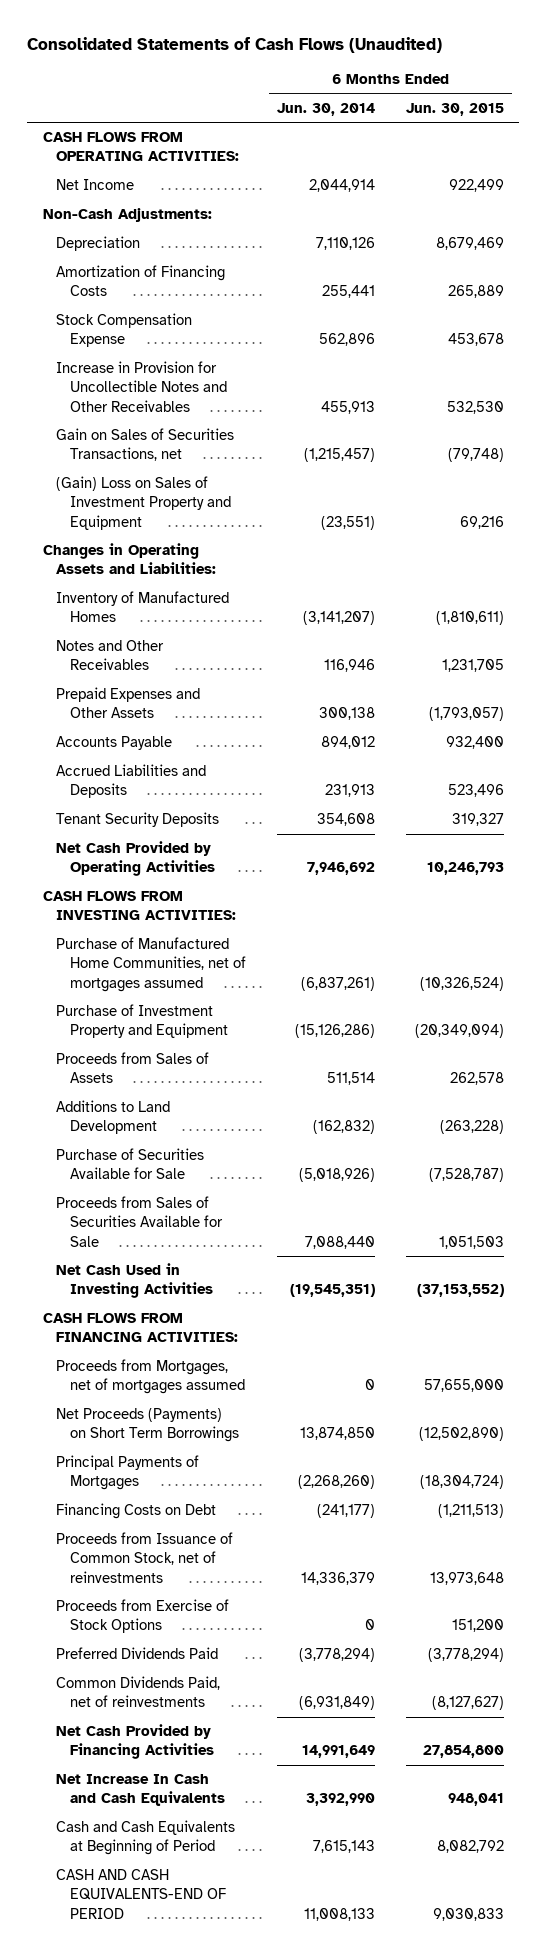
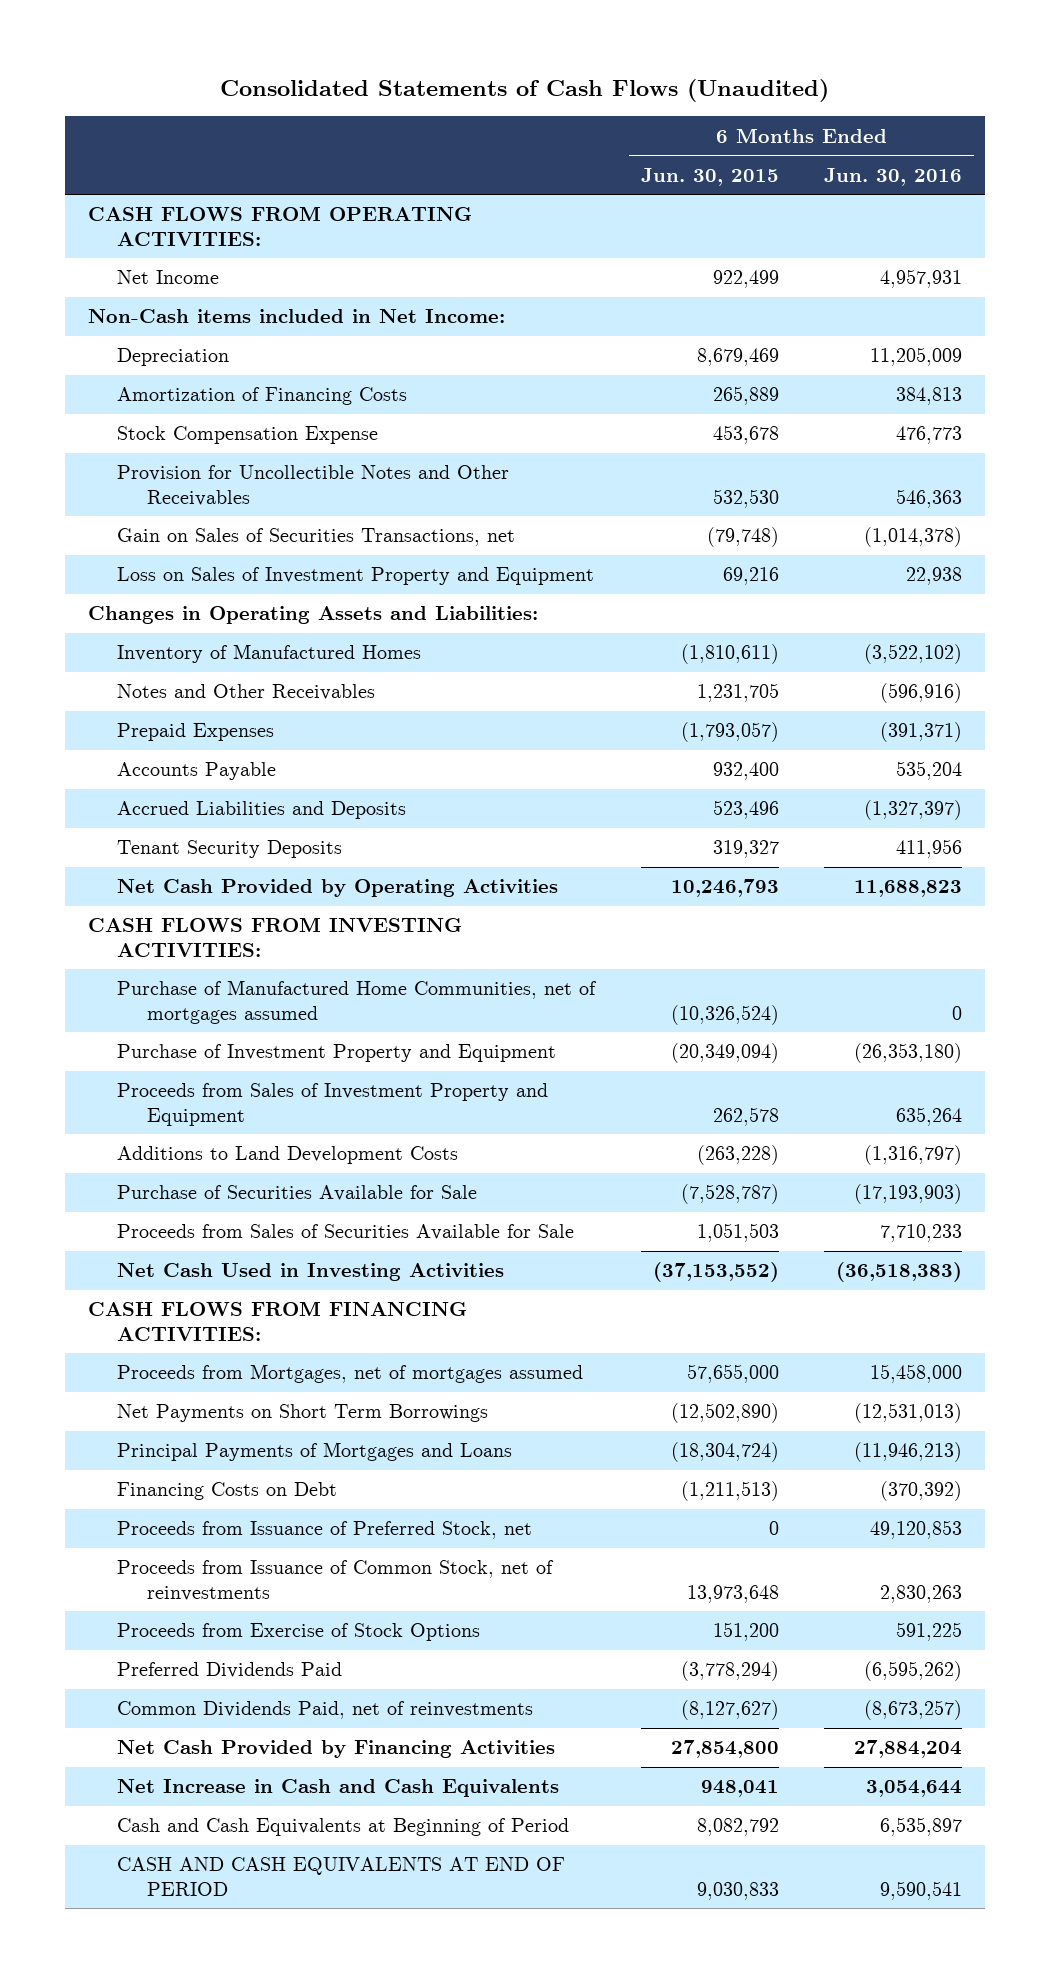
[277,103,376,117] Jun. 30, 2014 -> none
none -> [824,167,963,186] Jun. 30, 2016
[42,208,212,223] Non-Cash Adjustments: -> [88,309,506,324] Non-Cash items included in Net Income:
[56,361,228,412] Increase in Provision for Uncollectible Notes and Other Receivables -> [117,465,510,506] Provision for Uncollectible Notes and Other Receivables
[56,476,232,530] (Gain) Loss on Sales of Investment Property and Equipment -> [117,567,595,586] Loss on Sales of Investment Property and Equipment
[56,687,201,719] Prepaid Expenses and Other Assets -> [117,723,275,742] Prepaid Expenses
[56,1052,210,1084] Proceeds from Sales of Assets -> [117,1083,549,1126] Proceeds from Sales of Investment Property and Equipment
[56,1100,171,1135] Additions to Land Development -> [117,1146,459,1165] Additions to Land Development Costs
[56,1408,240,1443] Net Proceeds (Payments) on Short Term Borrowings -> [117,1404,489,1423] Net Payments on Short Term Borrowings
[56,1455,200,1491] Principal Payments of Mortgages -> [117,1442,513,1462] Principal Payments of Mortgages and Loans
none -> [117,1521,533,1540] Proceeds from Issuance of Preferred Stock, net
[56,1774,226,1807] Net Increase In Cash and Cash Equivalents -> [117,1779,560,1798] Net Increase in Cash and Cash Equivalents
[56,1869,227,1919] CASH AND CASH EQUIVALENTS-END OF PERIOD -> [117,1857,566,1896] CASH AND CASH EQUIVALENTS AT END OF PERIOD

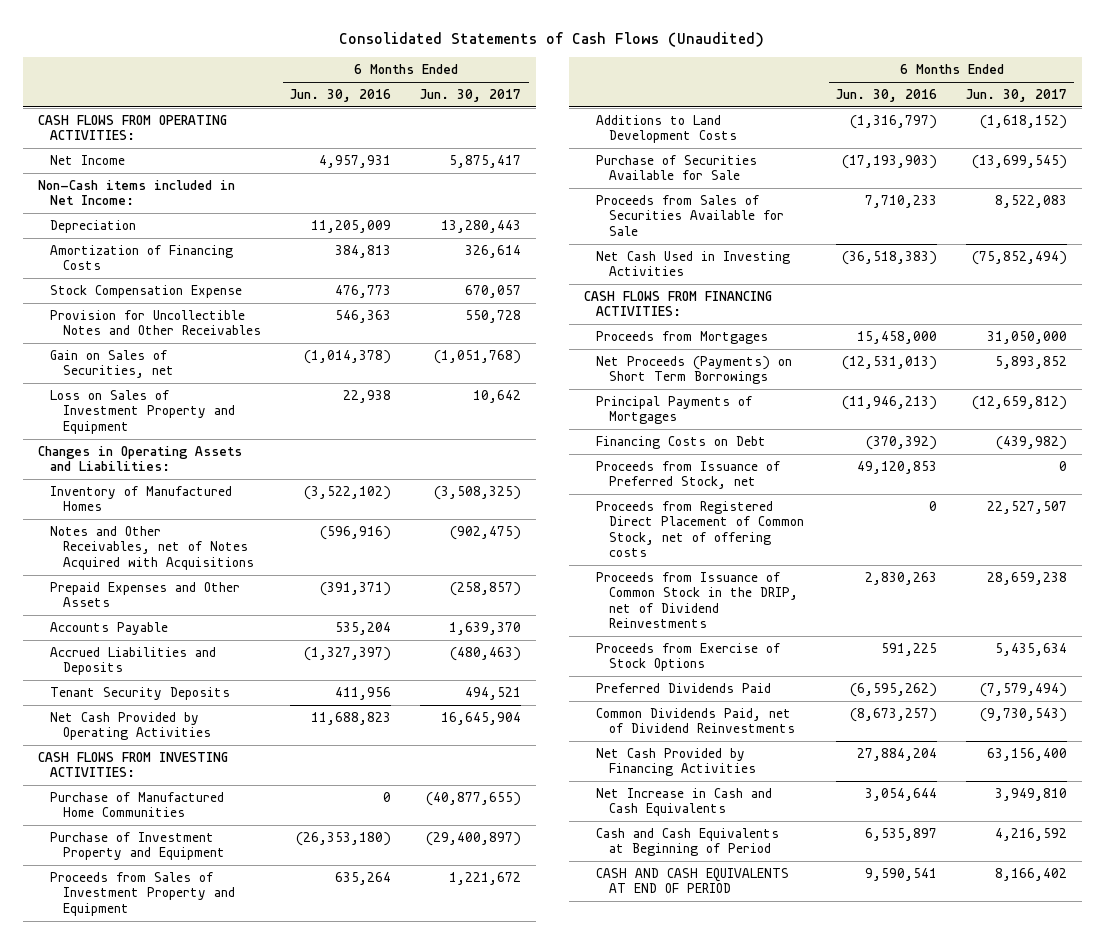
[640,167,779,186] Jun. 30, 2015 -> none
none -> [420,89,522,103] Jun. 30, 2017
[117,528,516,547] Gain on Sales of Securities Transactions, net -> [50,349,175,379] Gain on Sales of Securities, net
[117,684,376,701] Notes and Other Receivables -> [50,525,255,570] Notes and Other Receivables, net of Notes Acquired with Acquisitions
[117,723,275,742] Prepaid Expenses -> [50,581,241,608] Prepaid Expenses and Other Assets
[117,980,598,1024] Purchase of Manufactured Home Communities, net of mortgages assumed -> [50,791,225,818] Purchase of Manufactured Home Communities
[117,1364,584,1384] Proceeds from Mortgages, net of mortgages assumed -> [596,330,769,344] Proceeds from Mortgages
[117,1404,489,1423] Net Payments on Short Term Borrowings -> [596,355,793,385] Net Proceeds (Payments) on Short Term Borrowings
[117,1442,513,1462] Principal Payments of Mortgages and Loans -> [596,395,753,425] Principal Payments of Mortgages
none -> [596,500,804,558] Proceeds from Registered Direct Placement of Common Stock, net of offering costs
[117,1560,555,1601] Proceeds from Issuance of Common Stock, net of reinvestments -> [596,571,798,629] Proceeds from Issuance of Common Stock in the DRIP, net of Dividend Reinvestments
[117,1701,534,1720] Common Dividends Paid, net of reinvestments -> [596,707,795,734] Common Dividends Paid, net of Dividend Reinvestments

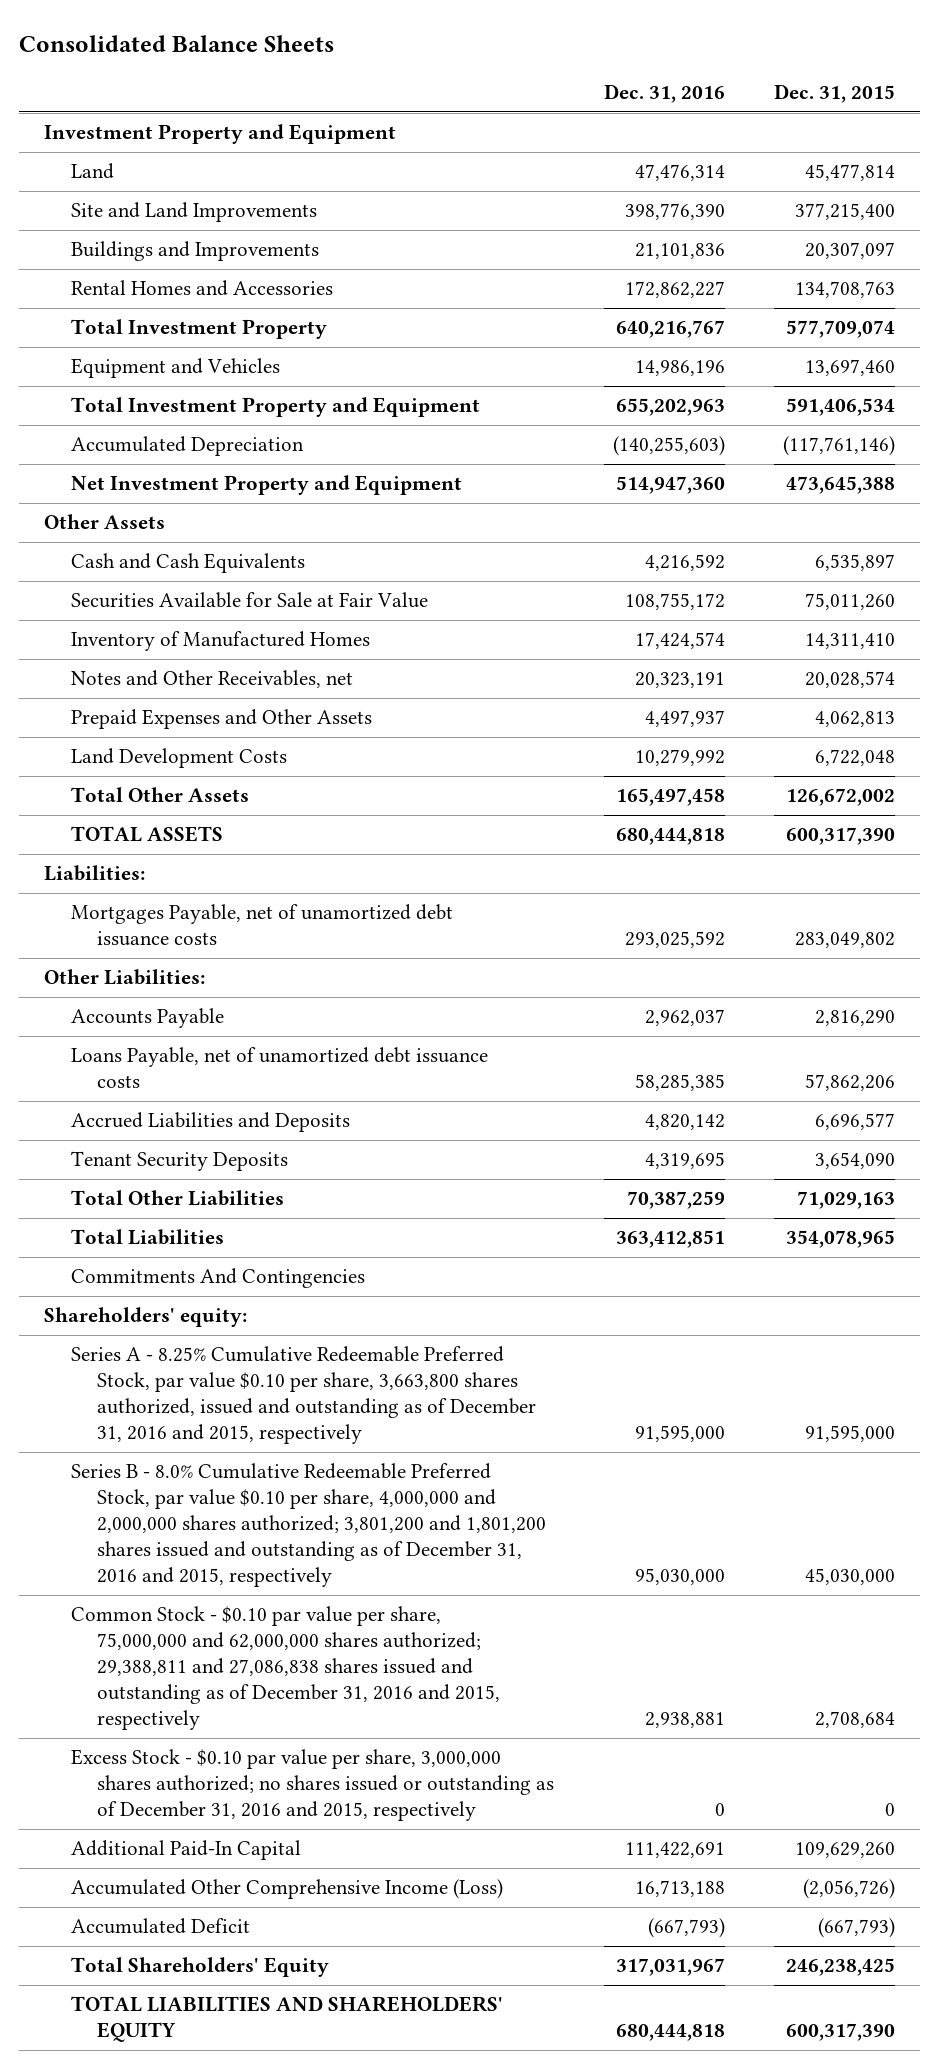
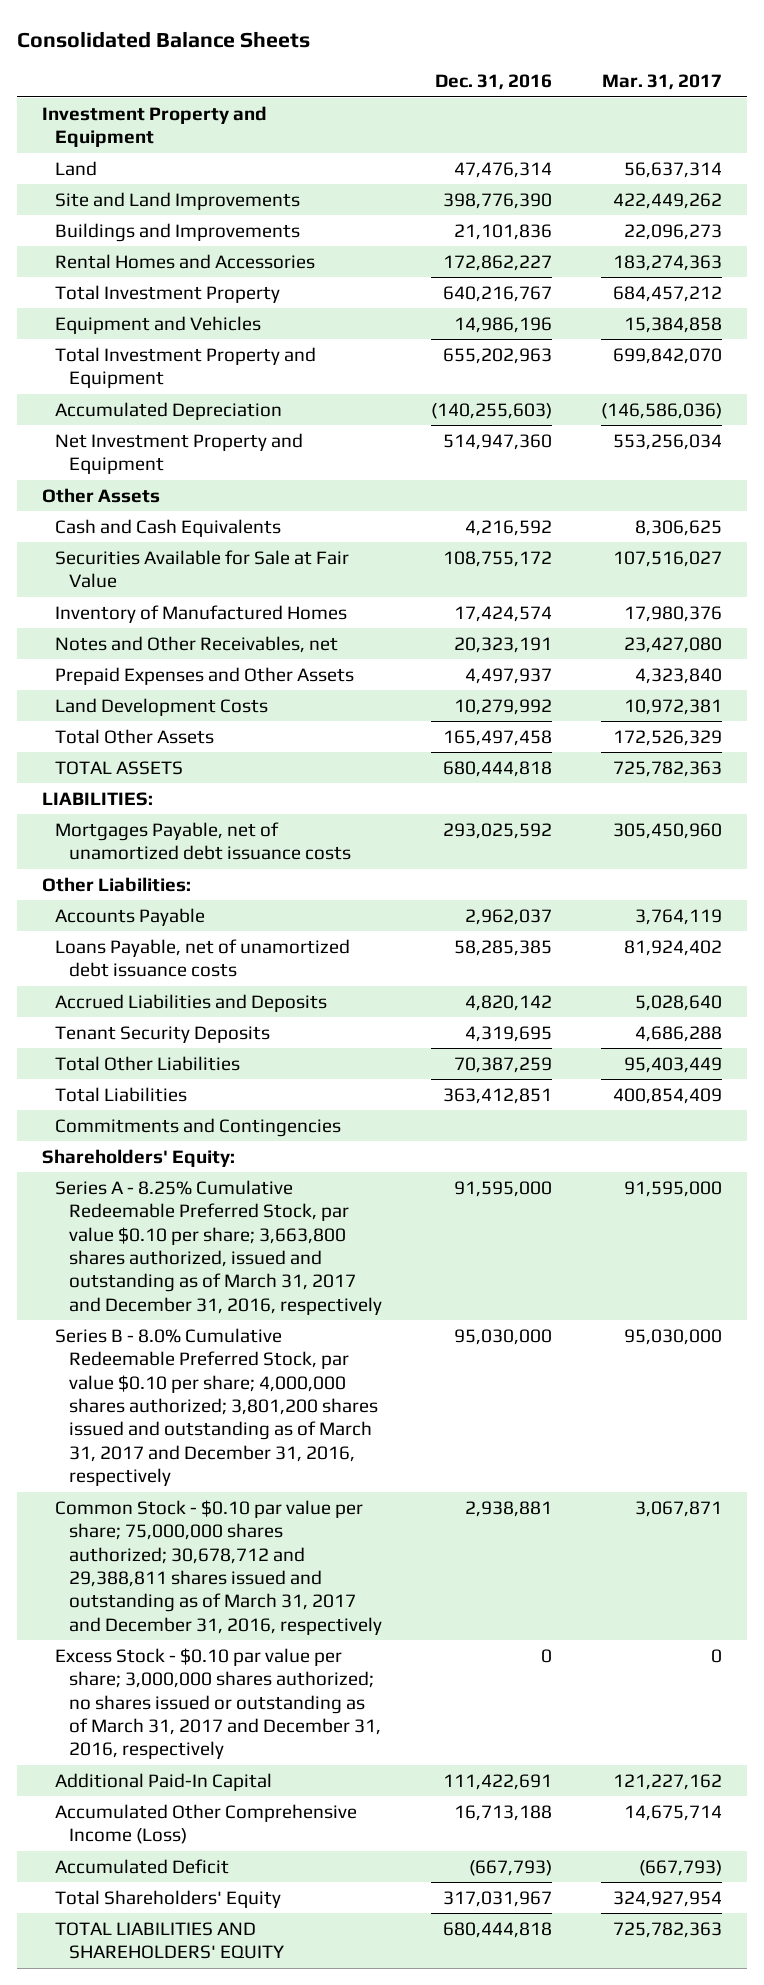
[774,84,896,104] Dec. 31, 2015 -> none
none -> [602,74,723,91] Mar. 31, 2017
[43,865,145,882] Liabilities: -> [41,791,153,806] LIABILITIES:
[70,1268,365,1289] Commitments And Contingencies -> [55,1117,342,1137] Commitments and Contingencies
[43,1307,247,1328] Shareholders' equity: -> [41,1148,235,1167] Shareholders' Equity:
[70,1346,537,1445] Series A - 8.25% Cumulative Redeemable Preferred Stock, par value $0.10 per share, 3,663,800 shares authorized, issued and outstanding as of December 31, 2016 and 2015, respectively -> [55,1179,382,1315] Series A - 8.25% Cumulative Redeemable Preferred Stock, par value $0.10 per share; 3,663,800 shares authorized, issued and outstanding as of March 31, 2017 and December 31, 2016, respectively
[70,1463,547,1588] Series B - 8.0% Cumulative Redeemable Preferred Stock, par value $0.10 per share, 4,000,000 and 2,000,000 shares authorized; 3,801,200 and 1,801,200 shares issued and outstanding as of December 31, 2016 and 2015, respectively -> [55,1327,378,1487] Series B - 8.0% Cumulative Redeemable Preferred Stock, par value $0.10 per share; 4,000,000 shares authorized; 3,801,200 shares issued and outstanding as of March 31, 2017 and December 31, 2016, respectively
[70,1606,501,1731] Common Stock - $0.10 par value per share, 75,000,000 and 62,000,000 shares authorized; 29,388,811 and 27,086,838 shares issued and outstanding as of December 31, 2016 and 2015, respectively -> [55,1499,382,1635] Common Stock - $0.10 par value per share; 75,000,000 shares authorized; 30,678,712 and 29,388,811 shares issued and outstanding as of March 31, 2017 and December 31, 2016, respectively
[70,1749,555,1822] Excess Stock - $0.10 par value per share, 3,000,000 shares authorized; no shares issued or outstanding as of December 31, 2016 and 2015, respectively -> [55,1647,381,1760] Excess Stock - $0.10 par value per share; 3,000,000 shares authorized; no shares issued or outstanding as of March 31, 2017 and December 31, 2016, respectively

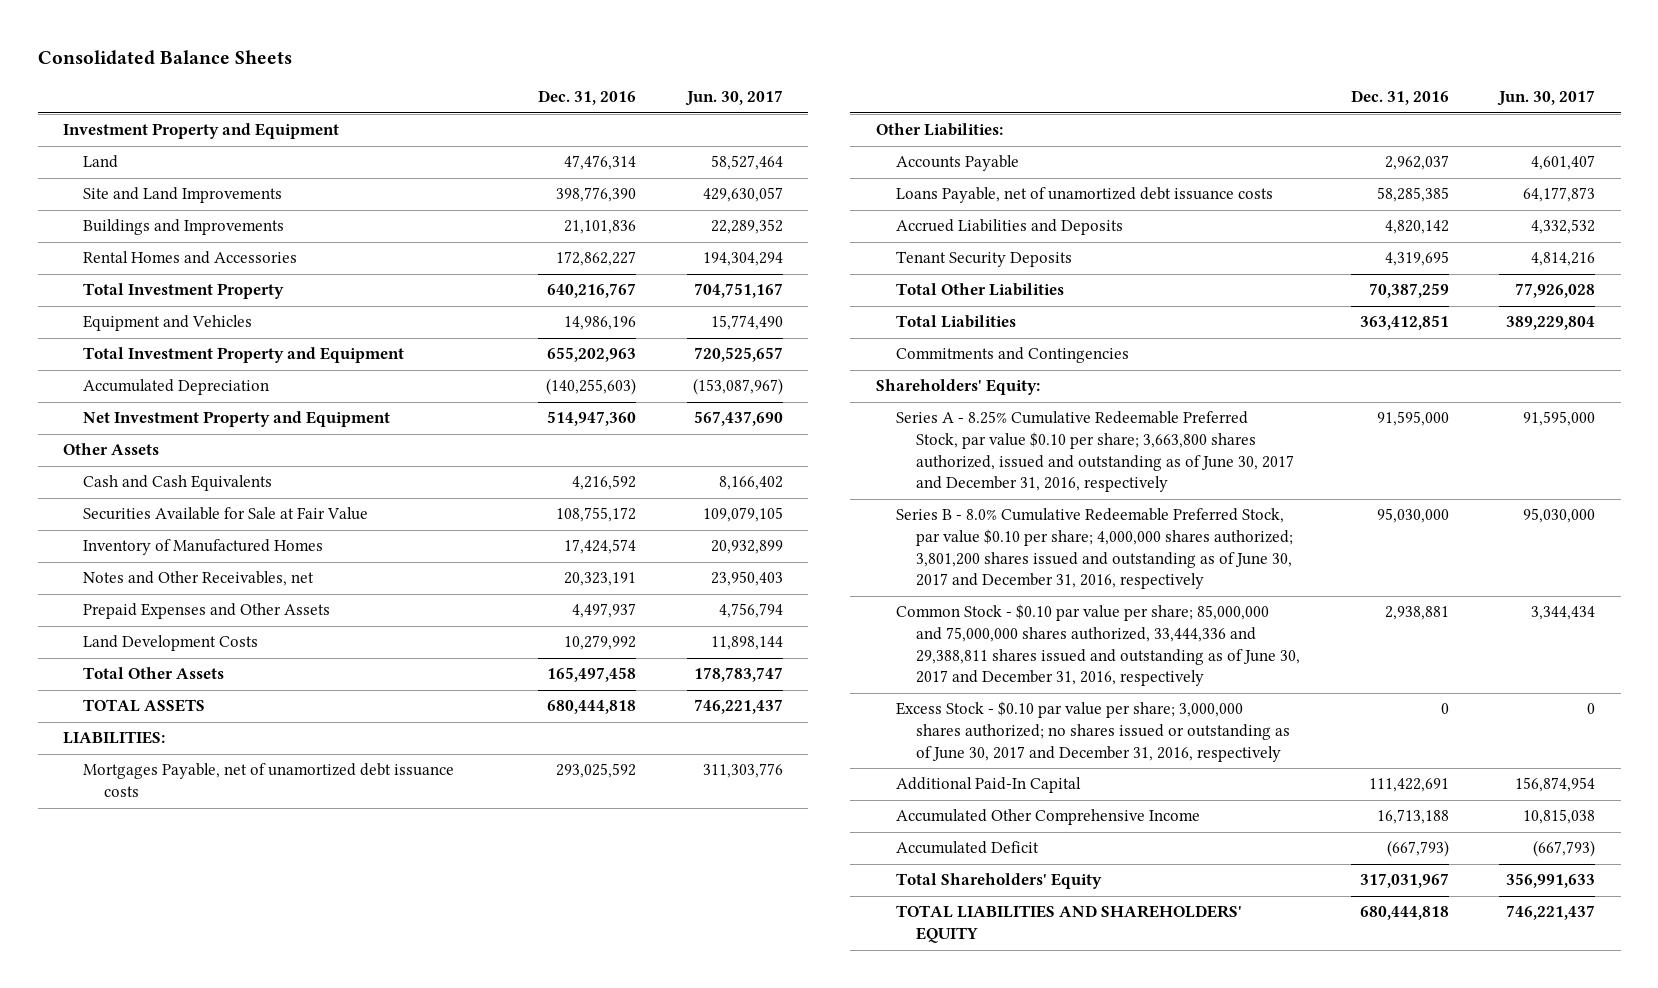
[602,74,723,91] Mar. 31, 2017 -> none
none -> [684,90,783,107] Jun. 30, 2017
[55,1179,382,1315] Series A - 8.25% Cumulative Redeemable Preferred Stock, par value $0.10 per share; 3,663,800 shares authorized, issued and outstanding as of March 31, 2017 and December 31, 2016, respectively -> [895,411,1295,493] Series A - 8.25% Cumulative Redeemable Preferred Stock, par value $0.10 per share; 3,663,800 shares authorized, issued and outstanding as of June 30, 2017 and December 31, 2016, respectively
[55,1327,378,1487] Series B - 8.0% Cumulative Redeemable Preferred Stock, par value $0.10 per share; 4,000,000 shares authorized; 3,801,200 shares issued and outstanding as of March 31, 2017 and December 31, 2016, respectively -> [895,508,1294,590] Series B - 8.0% Cumulative Redeemable Preferred Stock, par value $0.10 per share; 4,000,000 shares authorized; 3,801,200 shares issued and outstanding as of June 30, 2017 and December 31, 2016, respectively
[55,1499,382,1635] Common Stock - $0.10 par value per share; 75,000,000 shares authorized; 30,678,712 and 29,388,811 shares issued and outstanding as of March 31, 2017 and December 31, 2016, respectively -> [895,604,1301,687] Common Stock - $0.10 par value per share; 85,000,000 and 75,000,000 shares authorized, 33,444,336 and 29,388,811 shares issued and outstanding as of June 30, 2017 and December 31, 2016, respectively
[55,1647,381,1760] Excess Stock - $0.10 par value per share; 3,000,000 shares authorized; no shares issued or outstanding as of March 31, 2017 and December 31, 2016, respectively -> [895,701,1291,762] Excess Stock - $0.10 par value per share; 3,000,000 shares authorized; no shares issued or outstanding as of June 30, 2017 and December 31, 2016, respectively
[55,1803,358,1845] Accumulated Other Comprehensive Income (Loss) -> [895,809,1200,826] Accumulated Other Comprehensive Income

